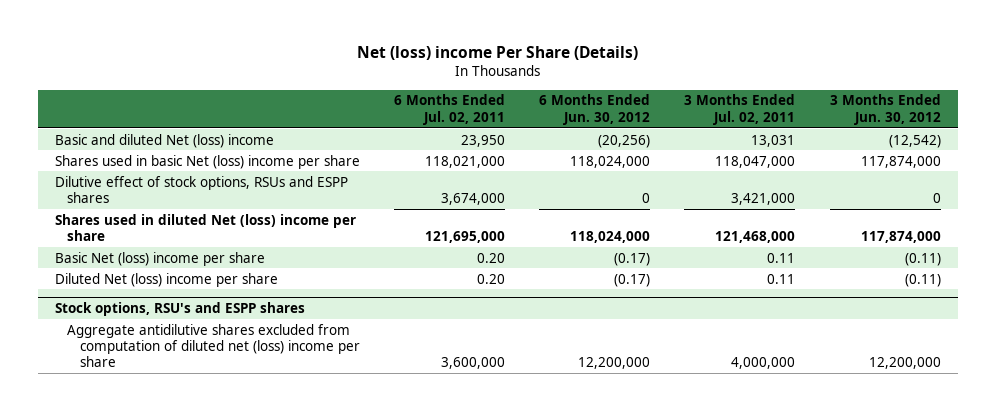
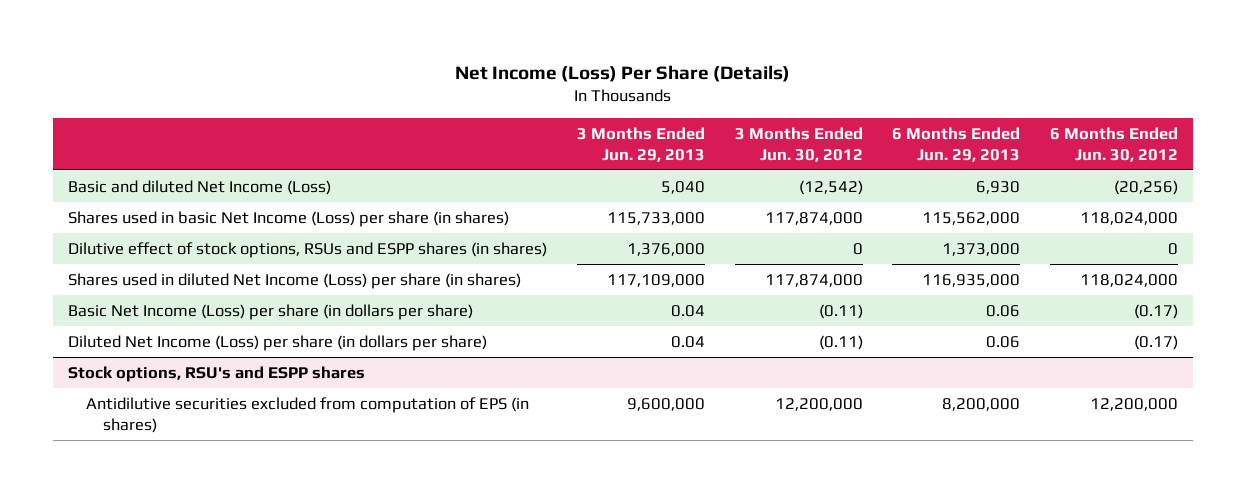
[356,46,638,61] Net (loss) income Per Share (Details) -> [455,64,791,82] Net Income (Loss) Per Share (Details)
[394,94,506,125] 6 Months Ended Jul. 02, 2011 -> none
[684,94,796,125] 3 Months Ended Jul. 02, 2011 -> none
none -> [576,127,705,162] 3 Months Ended Jun. 29, 2013
none -> [892,127,1021,162] 6 Months Ended Jun. 29, 2013
[54,133,274,148] Basic and diluted Net (loss) income -> [68,180,332,196] Basic and diluted Net Income (Loss)
[54,154,360,169] Shares used in basic Net (loss) income per share -> [68,211,510,228] Shares used in basic Net Income (Loss) per share (in shares)
[54,175,348,203] Dilutive effect of stock options, RSUs and ESPP shares -> [68,242,548,259] Dilutive effect of stock options, RSUs and ESPP shares (in shares)
[54,213,356,241] Shares used in diluted Net (loss) income per share -> [68,273,522,290] Shares used in diluted Net Income (Loss) per share (in shares)
[54,251,265,266] Basic Net (loss) income per share -> [68,304,474,321] Basic Net Income (Loss) per share (in dollars per share)
[54,272,278,287] Diluted Net (loss) income per share -> [68,335,488,352] Diluted Net Income (Loss) per share (in dollars per share)
[67,323,360,368] Aggregate antidilutive shares excluded from computation of diluted net (loss) income per share -> [85,397,529,433] Antidilutive securities excluded from computation of EPS (in shares)

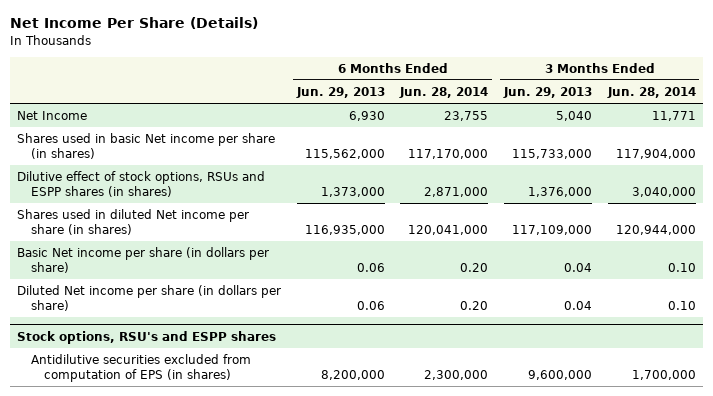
[455,64,791,82] Net Income (Loss) Per Share (Details) -> [9,17,258,30] Net Income Per Share (Details)
[734,127,863,162] 3 Months Ended Jun. 30, 2012 -> none
[1050,127,1179,162] 6 Months Ended Jun. 30, 2012 -> none
none -> [399,86,489,98] Jun. 28, 2014
none -> [606,86,696,98] Jun. 28, 2014
[68,180,332,196] Basic and diluted Net Income (Loss) -> [17,111,88,121] Net Income
[68,211,510,228] Shares used in basic Net Income (Loss) per share (in shares) -> [17,133,276,160] Shares used in basic Net income per share (in shares)
[68,273,522,290] Shares used in diluted Net Income (Loss) per share (in shares) -> [17,209,250,236] Shares used in diluted Net income per share (in shares)
[68,304,474,321] Basic Net Income (Loss) per share (in dollars per share) -> [17,247,270,274] Basic Net income per share (in dollars per share)
[68,335,488,352] Diluted Net Income (Loss) per share (in dollars per share) -> [17,285,282,312] Diluted Net income per share (in dollars per share)

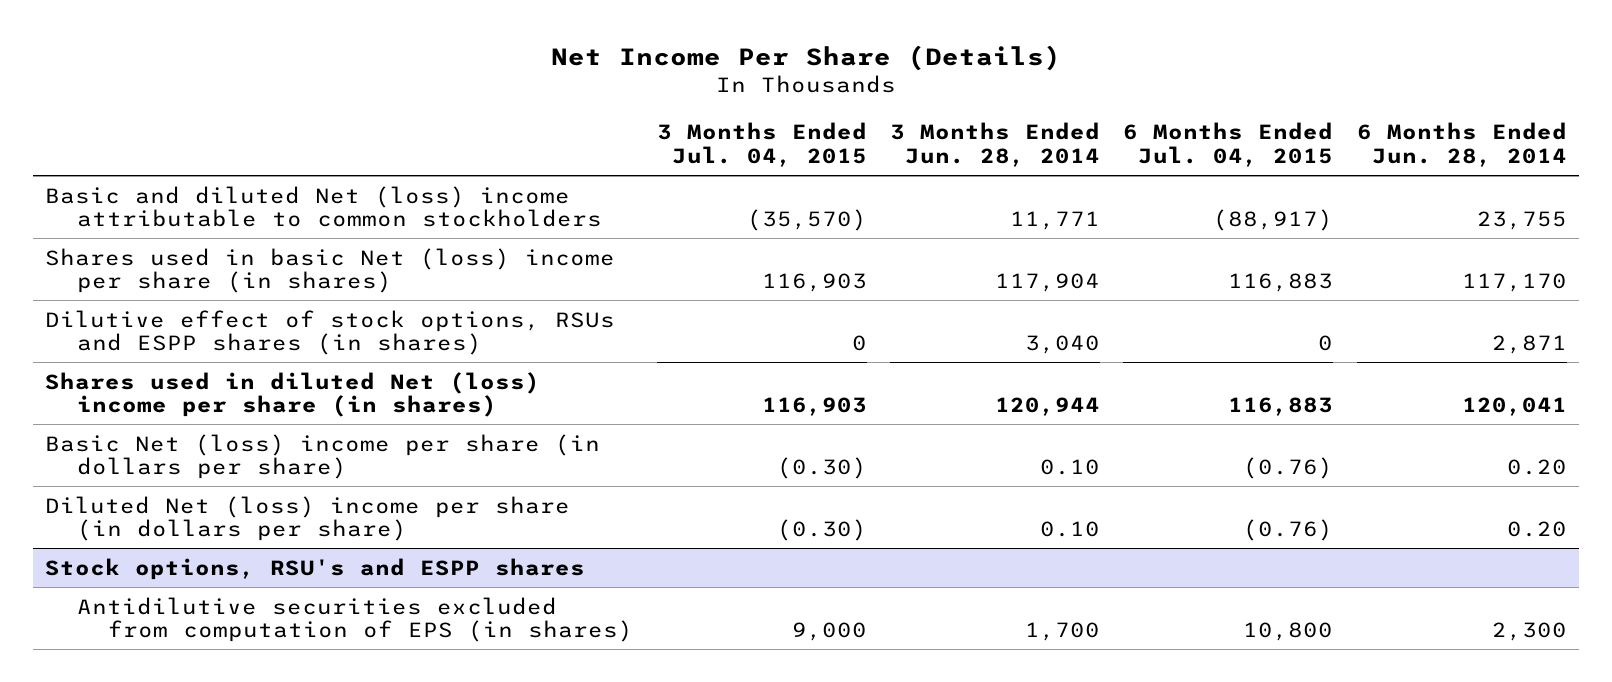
[295,86,385,98] Jun. 29, 2013 -> none
[502,86,592,98] Jun. 29, 2013 -> none
none -> [656,122,867,167] 3 Months Ended Jul. 04, 2015
none -> [1123,122,1334,167] 6 Months Ended Jul. 04, 2015
[17,111,88,121] Net Income -> [44,185,602,228] Basic and diluted Net (loss) income attributable to common stockholders
[17,133,276,160] Shares used in basic Net income per share (in shares) -> [44,247,615,294] Shares used in basic Net (loss) income per share (in shares)
[408,149,489,160] 117,170,000 -> [1461,273,1567,293] 117,170
[615,149,696,160] 117,904,000 -> [995,273,1101,293] 117,904
[424,187,489,198] 2,871,000 -> [1491,335,1567,355] 2,871
[631,187,696,198] 3,040,000 -> [1025,335,1101,355] 3,040
[17,209,250,236] Shares used in diluted Net income per share (in shares) -> [44,371,540,418] Shares used in diluted Net (loss) income per share (in shares)
[408,225,489,236] 120,041,000 -> [1461,397,1567,417] 120,041
[615,225,696,236] 120,944,000 -> [995,397,1101,417] 120,944
[17,247,270,274] Basic Net income per share (in dollars per share) -> [44,433,600,480] Basic Net (loss) income per share (in dollars per share)
[17,285,282,312] Diluted Net income per share (in dollars per share) -> [44,495,570,542] Diluted Net (loss) income per share (in dollars per share)
[424,370,489,381] 2,300,000 -> [1491,622,1567,642] 2,300
[631,370,696,381] 1,700,000 -> [1025,622,1101,642] 1,700

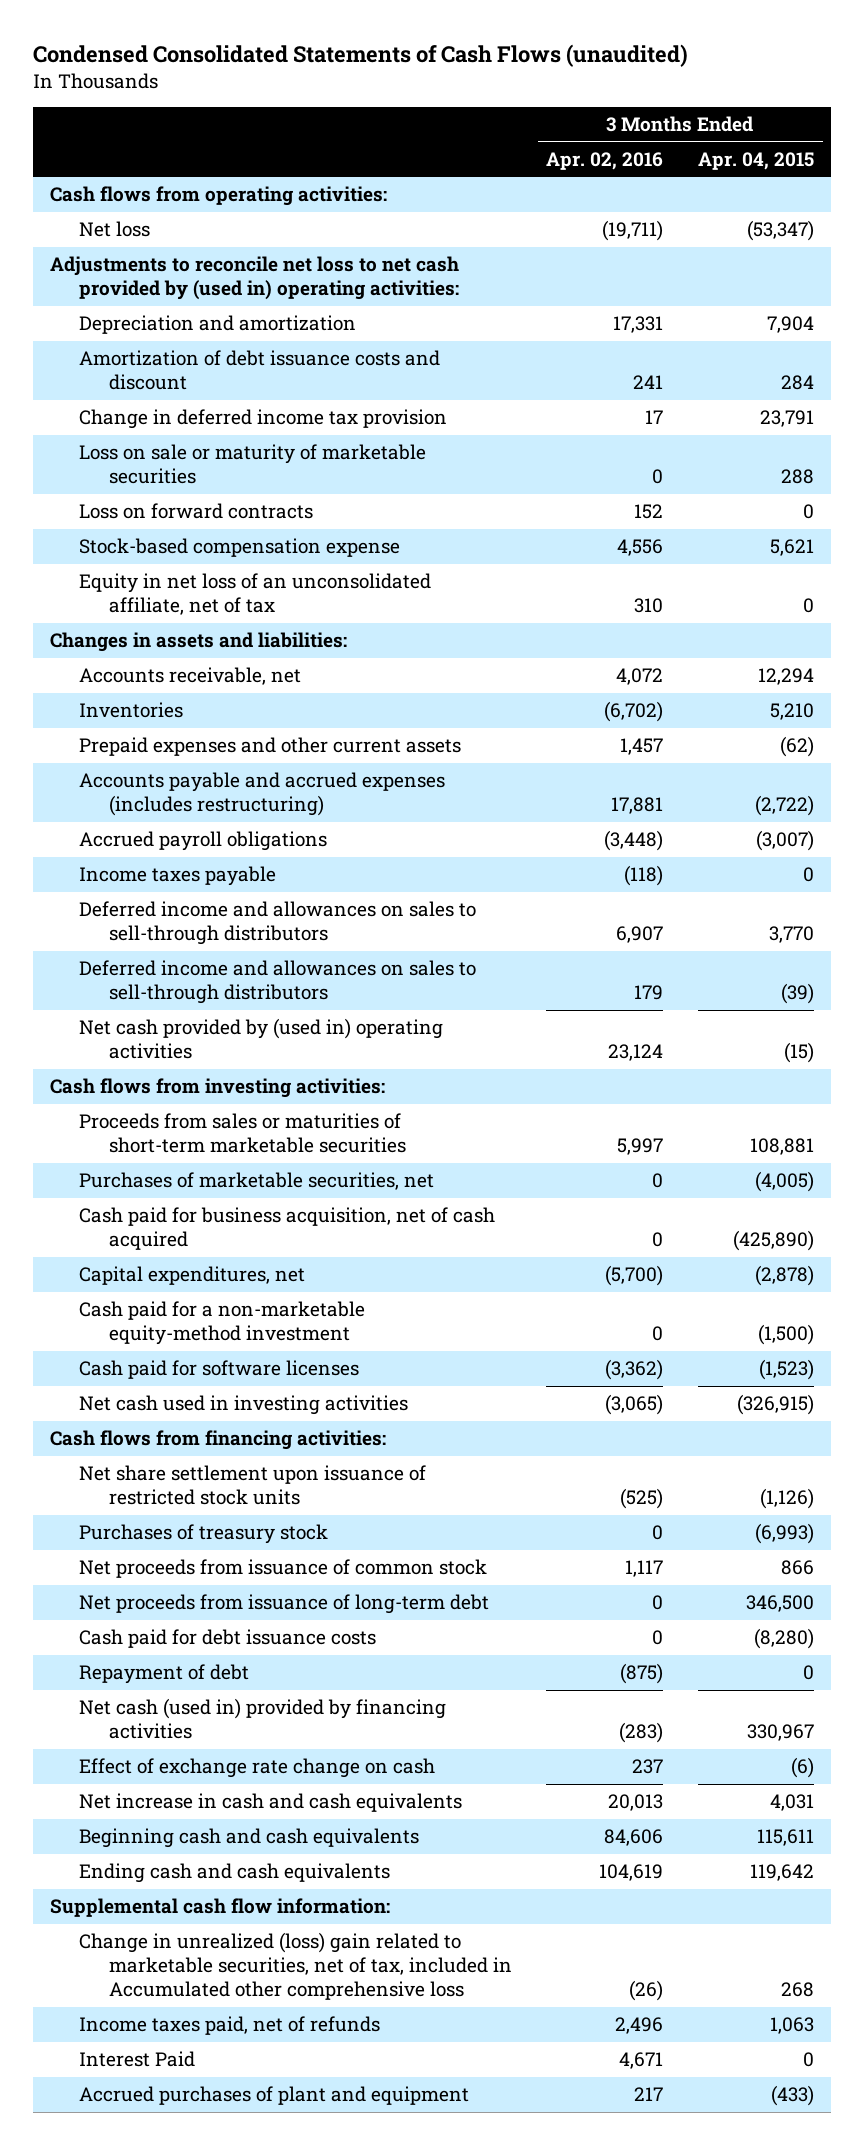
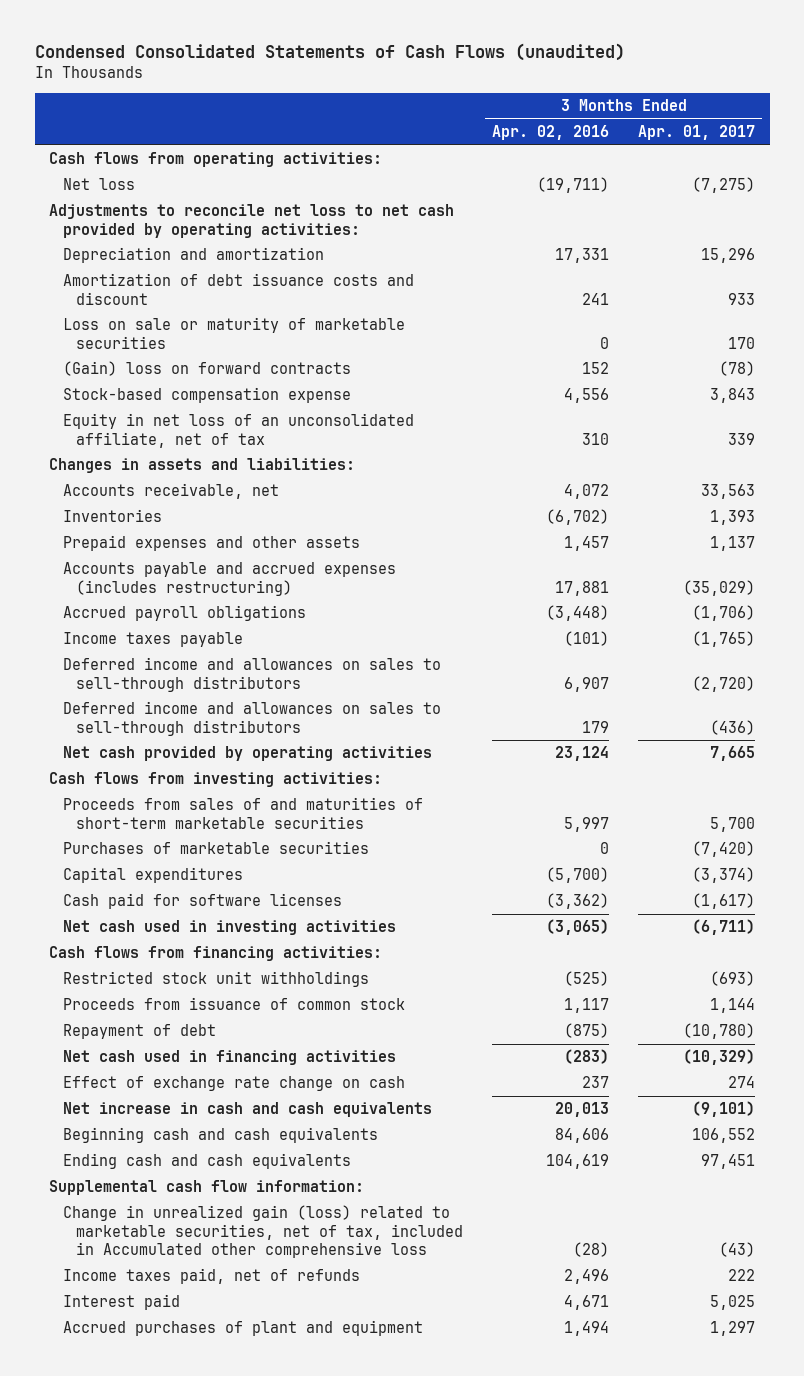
[698,151,815,170] Apr. 04, 2015 -> none
none -> [638,125,756,141] Apr. 01, 2017
[50,256,460,301] Adjustments to reconcile net loss to net cash provided by (used in) operating activities: -> [49,204,455,238] Adjustments to reconcile net loss to net cash provided by operating activities:
[79,409,448,430] Change in deferred income tax provision -> none
[79,503,314,520] Loss on forward contracts -> [62,361,351,377] (Gain) loss on forward contracts
[79,737,462,757] Prepaid expenses and other current assets -> [62,535,360,552] Prepaid expenses and other assets
[624,865,664,887] (118) -> [564,631,610,647] (101)
[79,1018,444,1060] Net cash provided by (used in) operating activities -> [62,746,432,762] Net cash provided by operating activities
[79,1207,496,1251] Cash paid for business acquisition, net of cash acquired -> none
[79,1301,366,1346] Cash paid for a non-marketable equity-method investment -> none
[79,1113,406,1154] Proceeds from sales or maturities of short-term marketable securities -> [62,797,423,829] Proceeds from sales of and maturities of short-term marketable securities
[79,1172,435,1191] Purchases of marketable securities, net -> [62,841,369,855] Purchases of marketable securities
[79,1266,306,1286] Capital expenditures, net -> [62,867,243,884] Capital expenditures
[79,1524,329,1545] Purchases of treasury stock -> none
[79,1594,490,1615] Net proceeds from issuance of long-term debt -> none
[79,1629,377,1649] Cash paid for debt issuance costs -> none
[79,1465,427,1506] Net share settlement upon issuance of restricted stock units -> [62,971,369,988] Restricted stock unit withholdings
[79,1559,488,1579] Net proceeds from issuance of common stock -> [62,997,405,1011] Proceeds from issuance of common stock
[79,1698,447,1740] Net cash (used in) provided by financing activities -> [62,1050,396,1066] Net cash used in financing activities
[79,1932,512,2001] Change in unrealized (loss) gain related to marketable securities, net of tax, included in Accumulated other comprehensive loss -> [62,1205,464,1259] Change in unrealized gain (loss) related to marketable securities, net of tax, included in Accumulated other comprehensive loss
[629,1980,664,2002] (26) -> [573,1242,610,1258] (28)
[79,2051,196,2068] Interest Paid -> [62,1294,180,1311] Interest paid
[634,2087,664,2102] 217 -> [564,1321,610,1337] 1,494

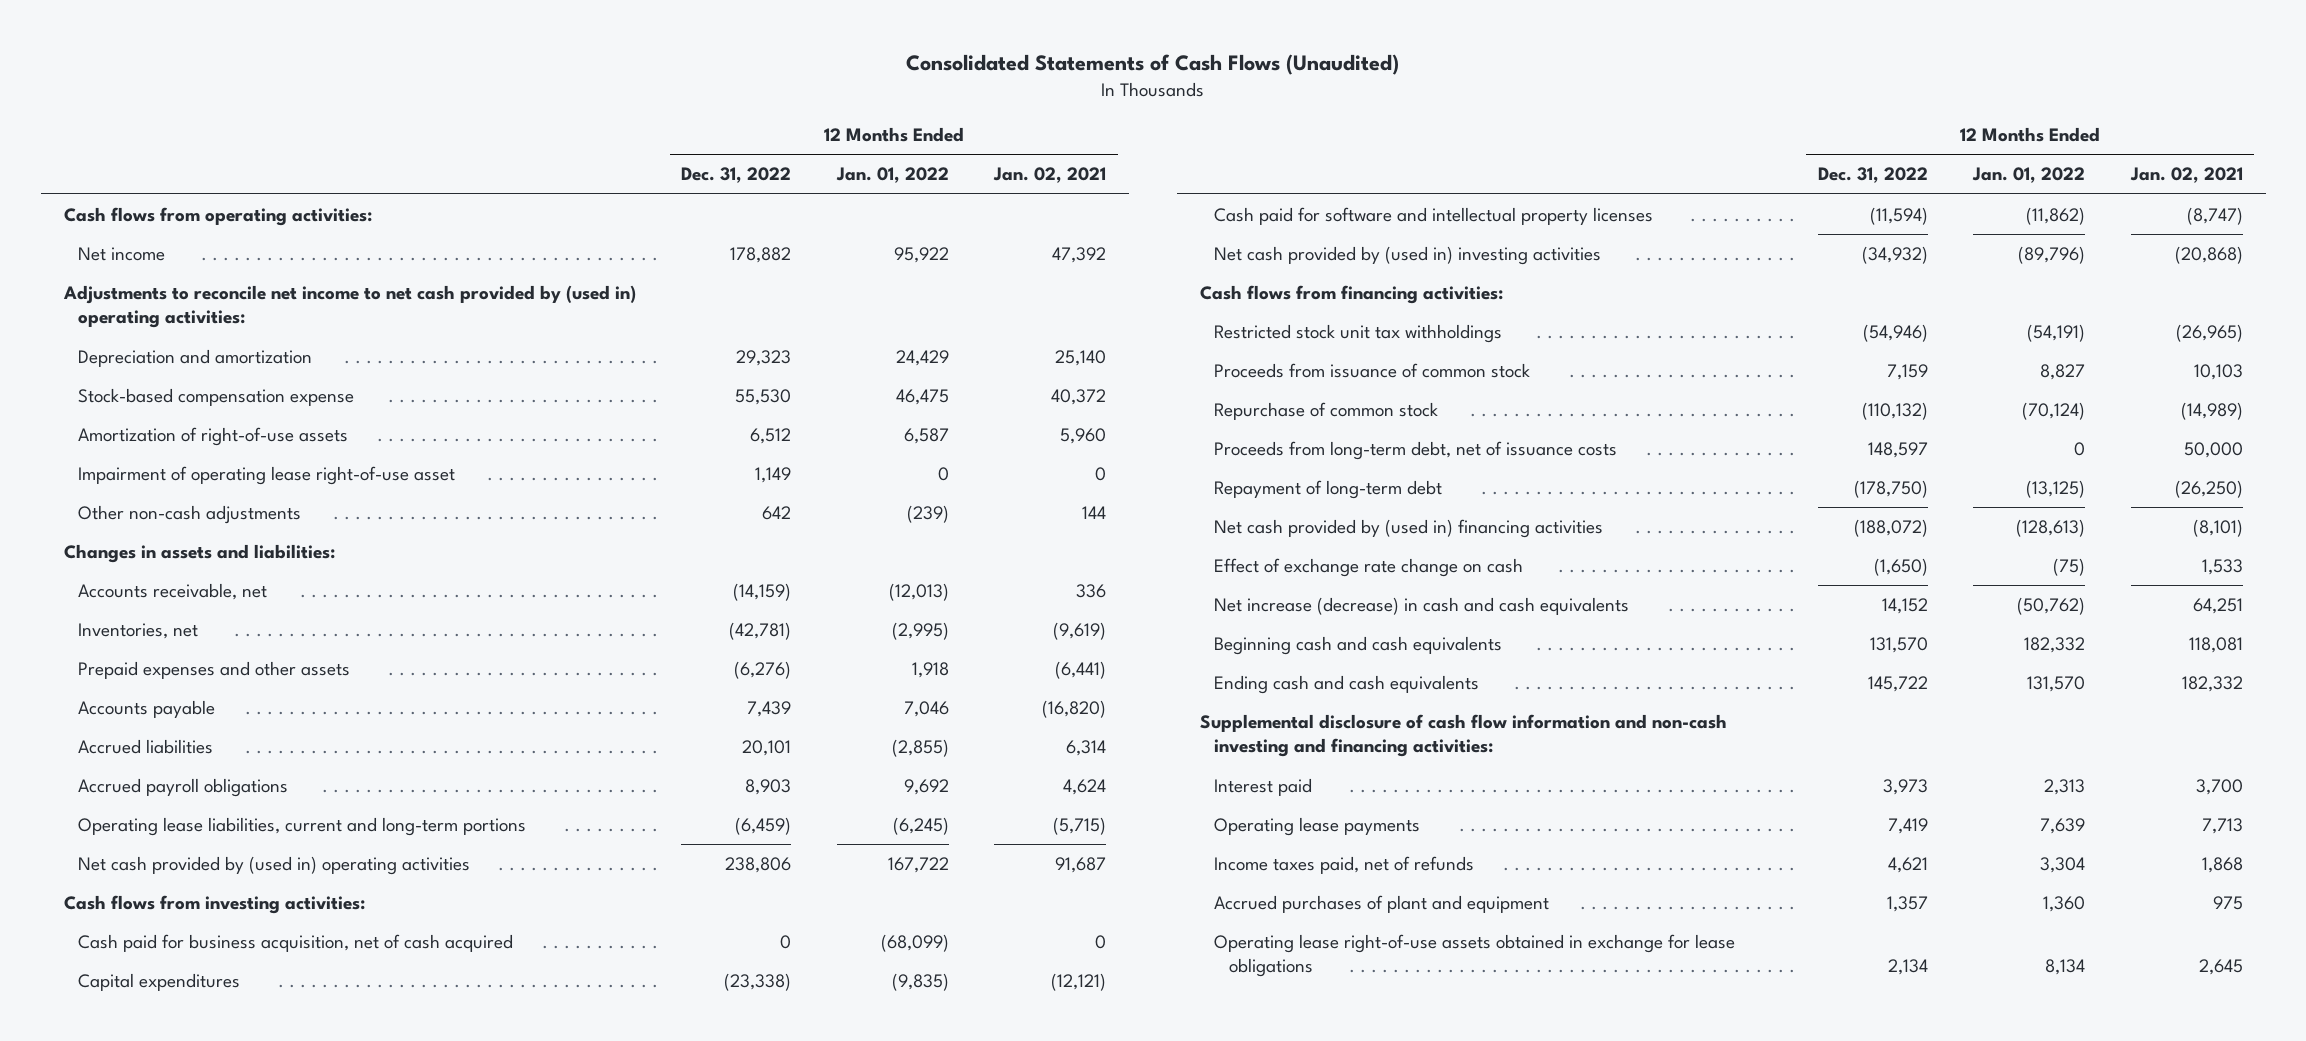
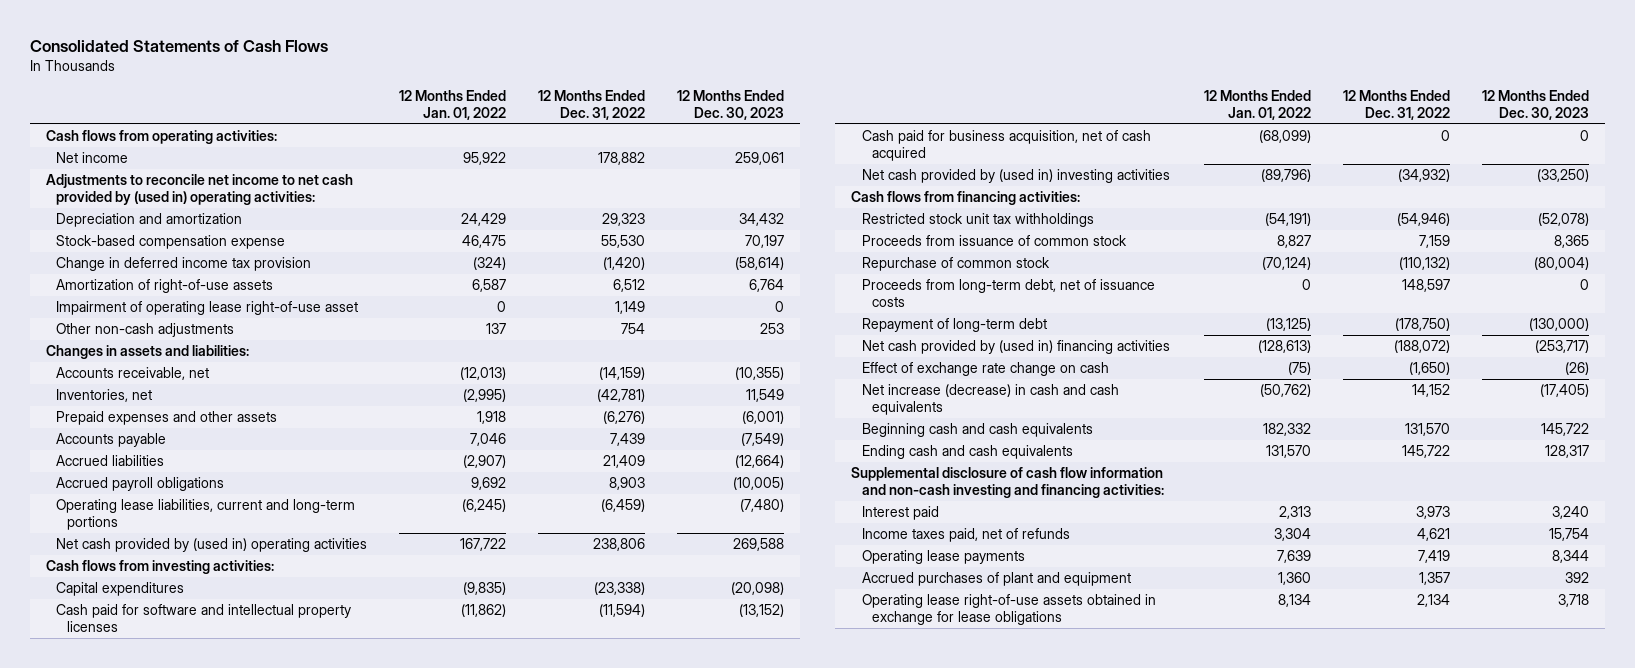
[906,54,1400,76] Consolidated Statements of Cash Flows (Unaudited) -> [29,39,328,52] Consolidated Statements of Cash Flows
[993,167,1107,184] Jan. 02, 2021 -> none
none -> [676,90,784,120] 12 Months Ended Dec. 30, 2023
none -> [56,257,312,272] Change in deferred income tax provision
[762,505,792,520] 642 -> [620,323,645,335] 754
[906,504,949,523] (239) -> [486,323,507,335] 137
[742,739,792,756] 20,101 -> [602,455,645,469] 21,409
[891,738,949,757] (2,855) -> [463,455,507,469] (2,907)
[78,933,514,952] Cash paid for business acquisition, net of cash acquired -> [861,130,1151,161] Cash paid for business acquisition, net of cash acquired
[1214,816,1421,836] Operating lease payments -> [861,550,1025,565] Operating lease payments

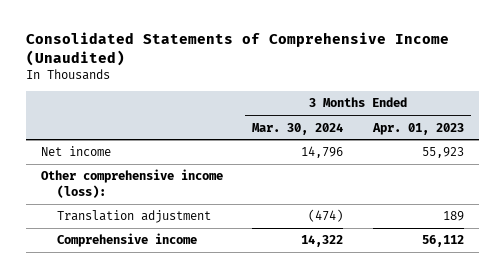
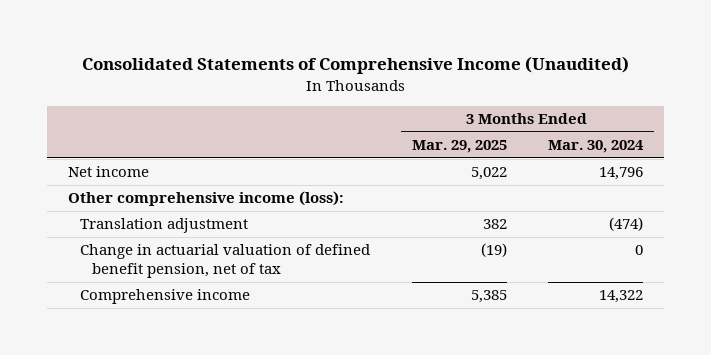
[371,122,464,135] Apr. 01, 2023 -> none
none -> [411,140,507,154] Mar. 29, 2025
none -> [79,244,370,279] Change in actuarial valuation of defined benefit pension, net of tax

